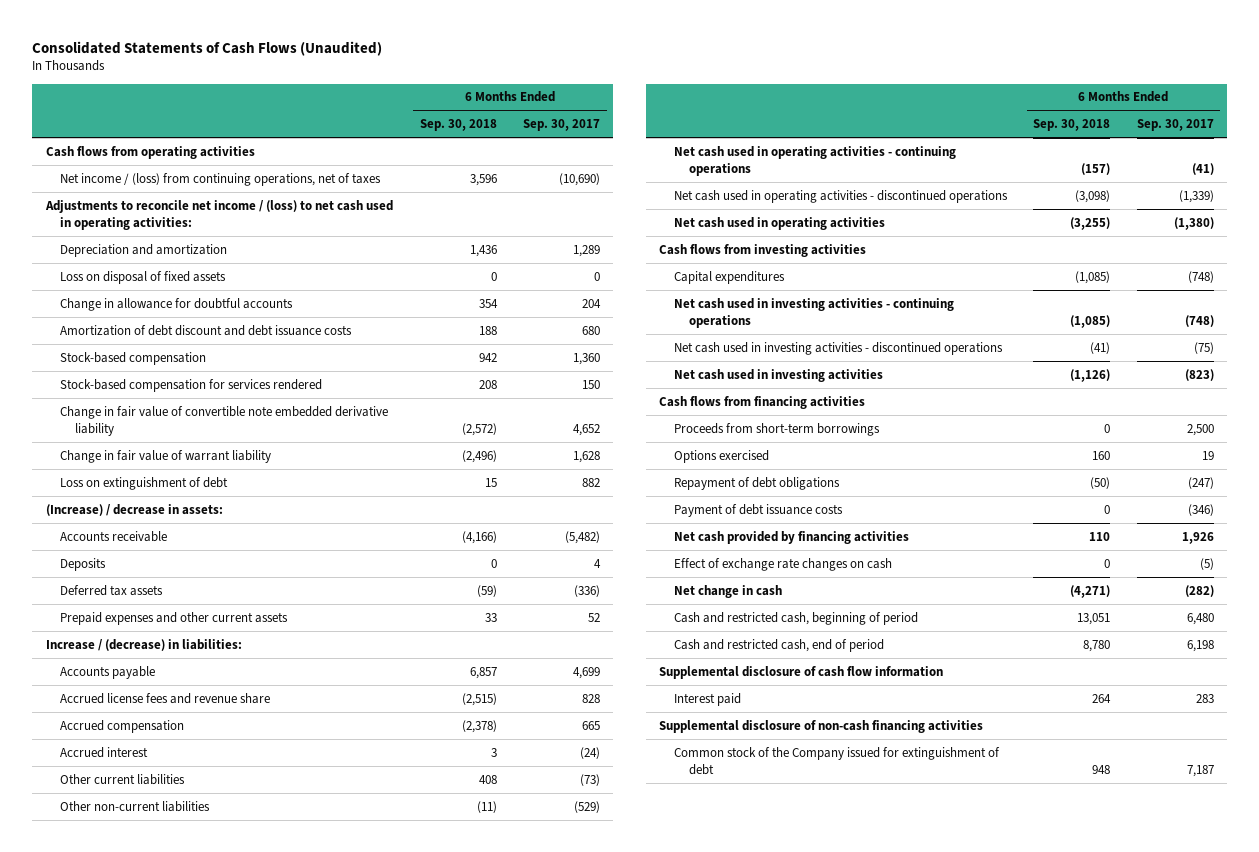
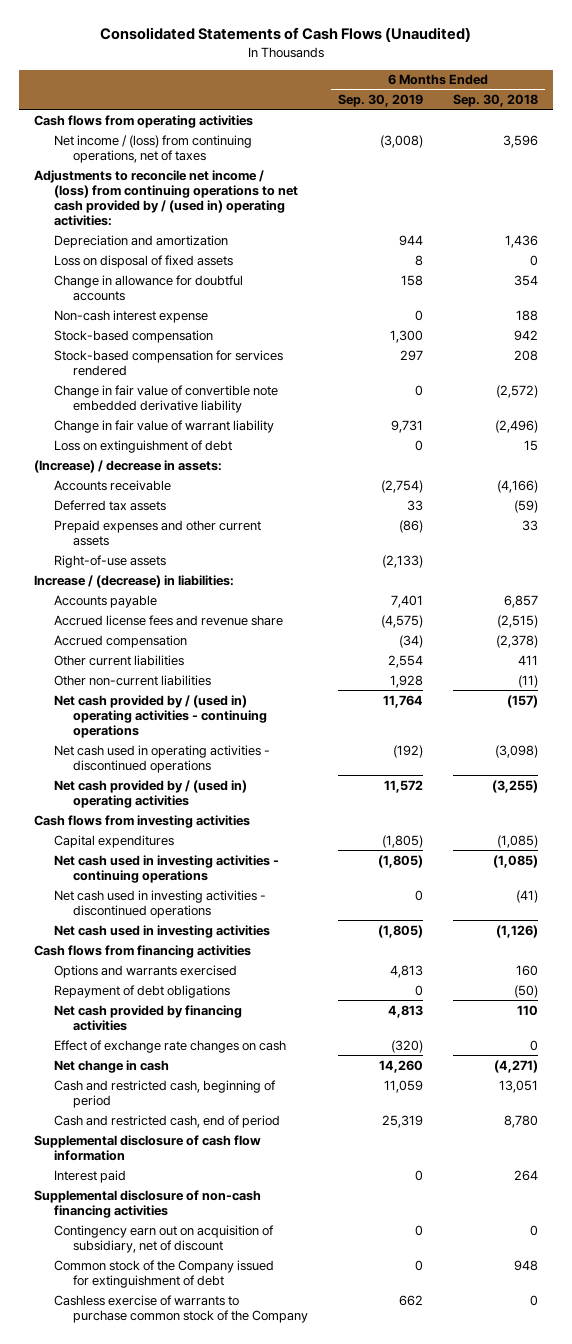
[523,119,601,132] Sep. 30, 2017 -> none
none -> [338,94,424,108] Sep. 30, 2019
[44,199,393,230] Adjustments to reconcile net income / (loss) to net cash used in operating activities: -> [34,169,298,226] Adjustments to reconcile net income / (loss) from continuing operations to net cash provided by / (used in) operating activities:
[60,324,353,336] Amortization of debt discount and debt issuance costs -> [53,309,208,323] Non-cash interest expense
[60,557,107,571] Deposits -> none
none -> [53,554,166,568] Right-of-use assets
[60,746,149,758] Accrued interest -> none
[478,774,497,784] 408 -> [517,654,538,665] 411
[673,145,956,176] Net cash used in operating activities - continuing operations -> [53,694,268,738] Net cash provided by / (used in) operating activities - continuing operations
[673,216,885,230] Net cash used in operating activities -> [53,779,247,808] Net cash provided by / (used in) operating activities
[673,422,880,436] Proceeds from short-term borrowings -> none
[673,449,769,463] Options exercised -> [53,964,237,978] Options and warrants exercised
[673,503,843,517] Payment of debt issuance costs -> none
none -> [53,1224,274,1253] Contingency earn out on acquisition of subsidiary, net of discount
none -> [53,1294,309,1323] Cashless exercise of warrants to purchase common stock of the Company

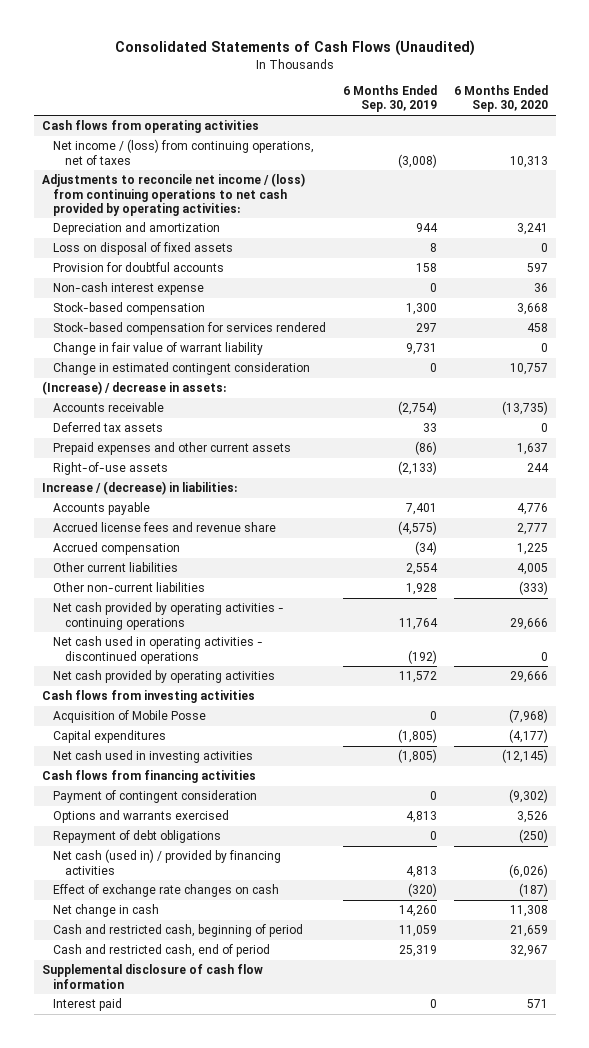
[452,94,538,108] Sep. 30, 2018 -> none
none -> [453,85,548,113] 6 Months Ended Sep. 30, 2020
[34,169,298,226] Adjustments to reconcile net income / (loss) from continuing operations to net cash provided by / (used in) operating activities: -> [41,173,305,216] Adjustments to reconcile net income / (loss) from continuing operations to net cash provided by operating activities:
[53,274,243,301] Change in allowance for doubtful accounts -> [53,262,225,273] Provision for doubtful accounts
[53,384,278,413] Change in fair value of convertible note embedded derivative liability -> none
[53,439,232,453] Loss on extinguishment of debt -> none
none -> [53,362,311,376] Change in estimated contingent consideration
[53,694,268,738] Net cash provided by / (used in) operating activities - continuing operations -> [53,602,285,630] Net cash provided by operating activities - continuing operations
[53,779,247,808] Net cash provided by / (used in) operating activities -> [53,670,276,684] Net cash provided by operating activities
none -> [53,710,207,724] Acquisition of Mobile Posse
[53,854,279,883] Net cash used in investing activities - continuing operations -> none
[53,889,266,918] Net cash used in investing activities - discontinued operations -> none
none -> [53,790,258,804] Payment of contingent consideration
[53,1004,242,1031] Net cash provided by financing activities -> [53,849,282,875] Net cash (used in) / provided by financing activities
[34,1189,262,1218] Supplemental disclosure of non-cash financing activities -> none
[53,1224,274,1253] Contingency earn out on acquisition of subsidiary, net of discount -> none
[53,1259,274,1288] Common stock of the Company issued for extinguishment of debt -> none
[53,1294,309,1323] Cashless exercise of warrants to purchase common stock of the Company -> none

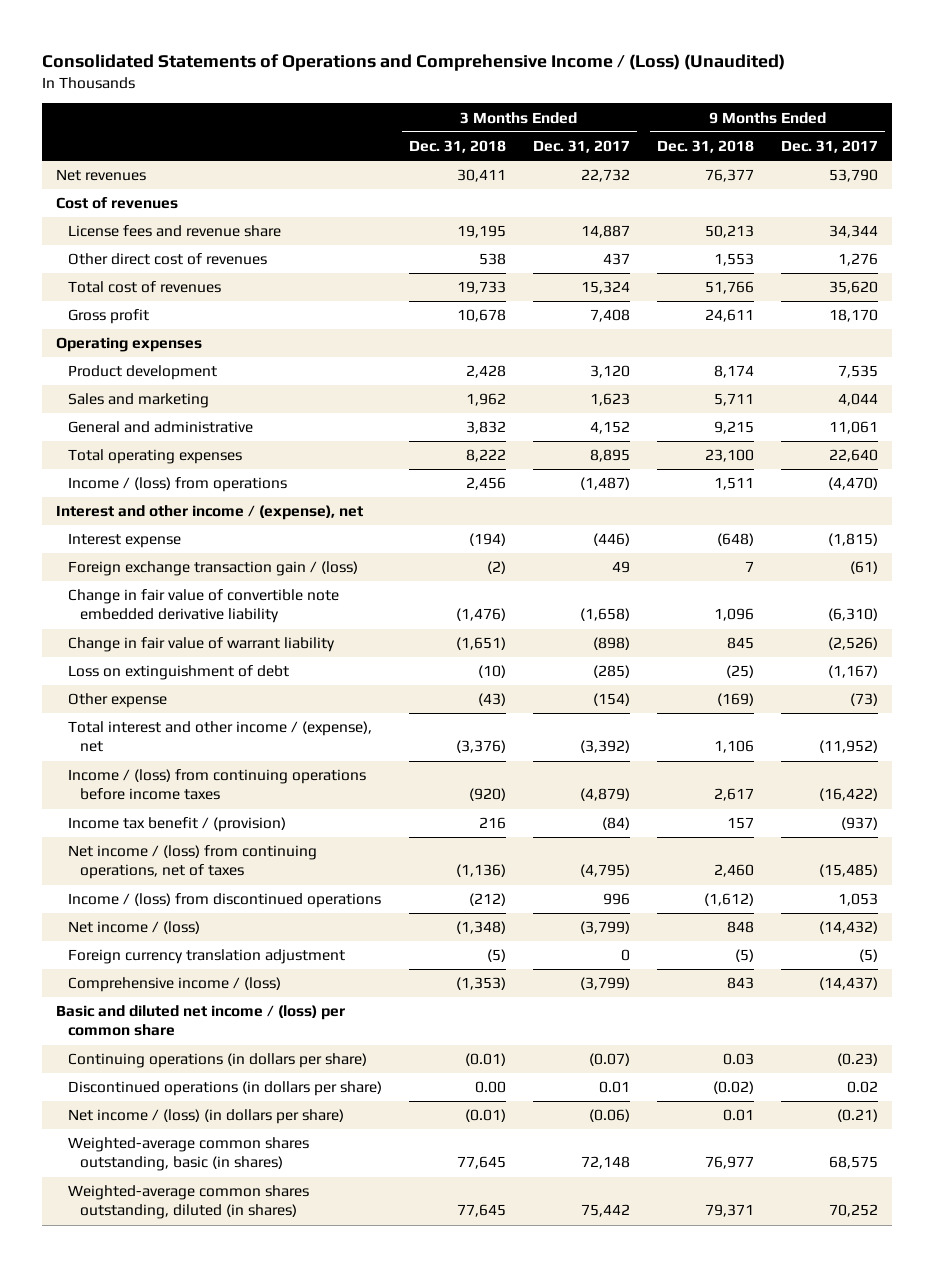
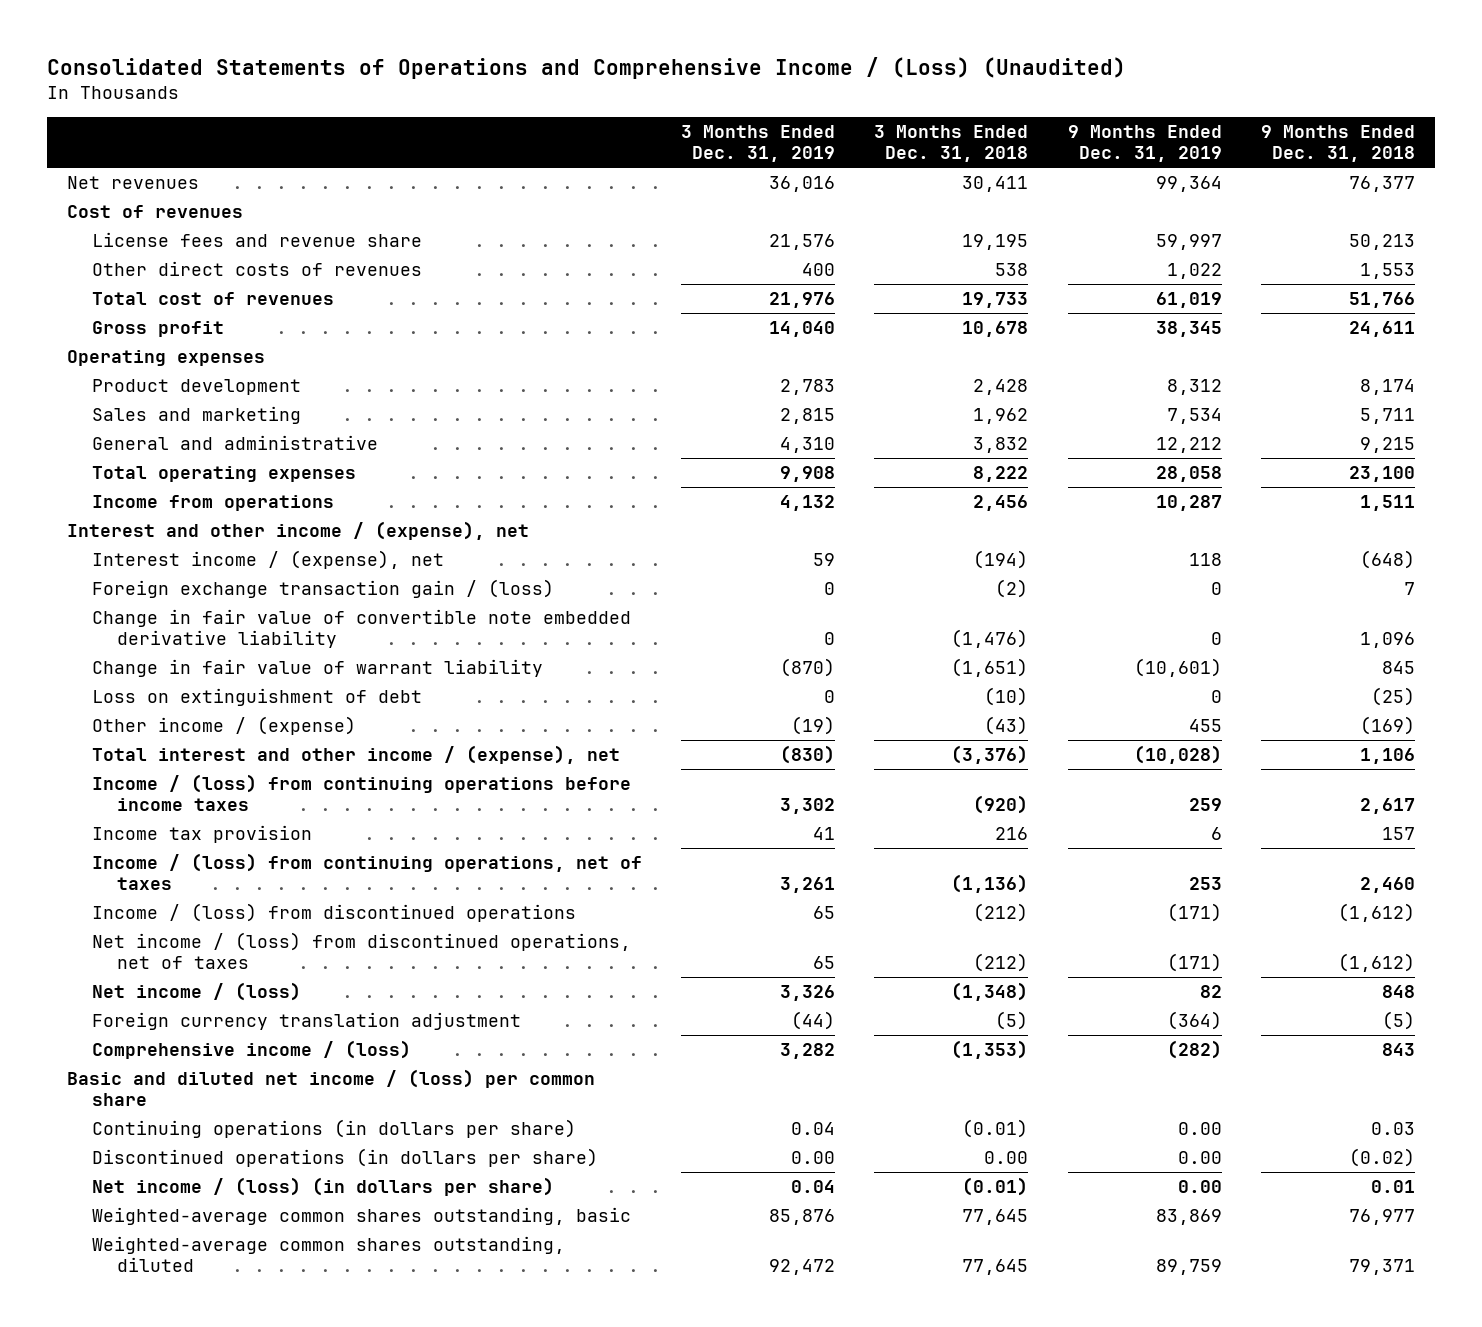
[532,139,630,153] Dec. 31, 2017 -> none
[781,139,879,153] Dec. 31, 2017 -> none
none -> [681,125,836,163] 3 Months Ended Dec. 31, 2019
none -> [1067,125,1222,163] 9 Months Ended Dec. 31, 2019
[67,253,267,266] Other direct cost of revenues -> [91,261,422,277] Other direct costs of revenues
[67,477,287,493] Income / (loss) from operations -> [91,495,334,512] Income from operations
[67,533,181,549] Interest expense -> [91,550,444,570] Interest income / (expense), net
[67,693,167,709] Other expense -> [91,716,356,736] Other income / (expense)
[67,817,286,833] Income tax benefit / (provision) -> [91,825,312,844] Income tax provision
[67,845,317,880] Net income / (loss) from continuing operations, net of taxes -> [91,853,642,891] Income / (loss) from continuing operations, net of taxes
none -> [91,932,631,970] Net income / (loss) from discontinued operations, net of taxes
[67,1137,309,1172] Weighted-average common shares outstanding, basic (in shares) -> [91,1207,631,1226] Weighted-average common shares outstanding, basic
[67,1185,309,1220] Weighted-average common shares outstanding, diluted (in shares) -> [91,1236,565,1273] Weighted-average common shares outstanding, diluted

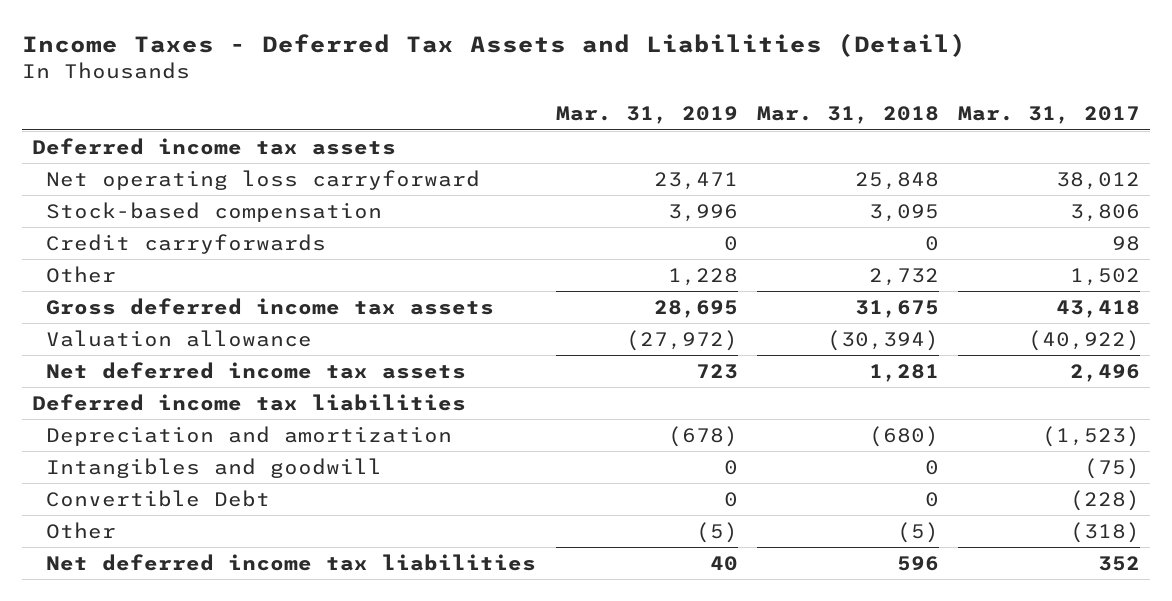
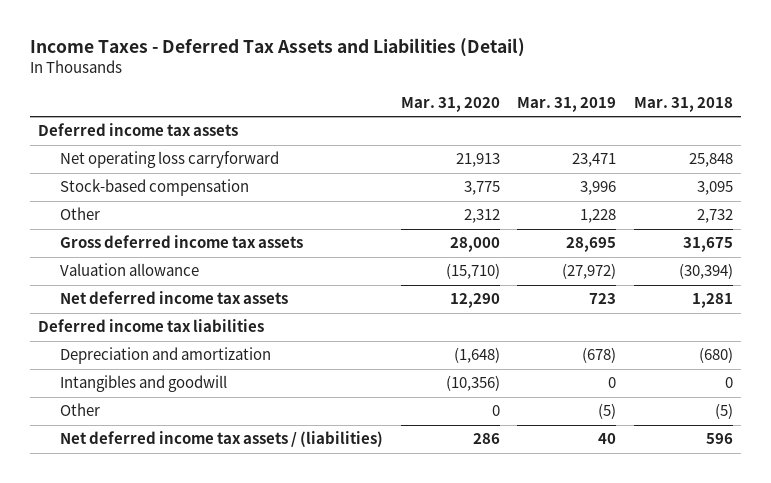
[958,106,1141,125] Mar. 31, 2017 -> none
none -> [400,96,500,112] Mar. 31, 2020
[46,233,327,254] Credit carryforwards -> none
[46,489,271,507] Convertible Debt -> none
[46,553,537,571] Net deferred income tax liabilities -> [60,431,384,448] Net deferred income tax assets / (liabilities)

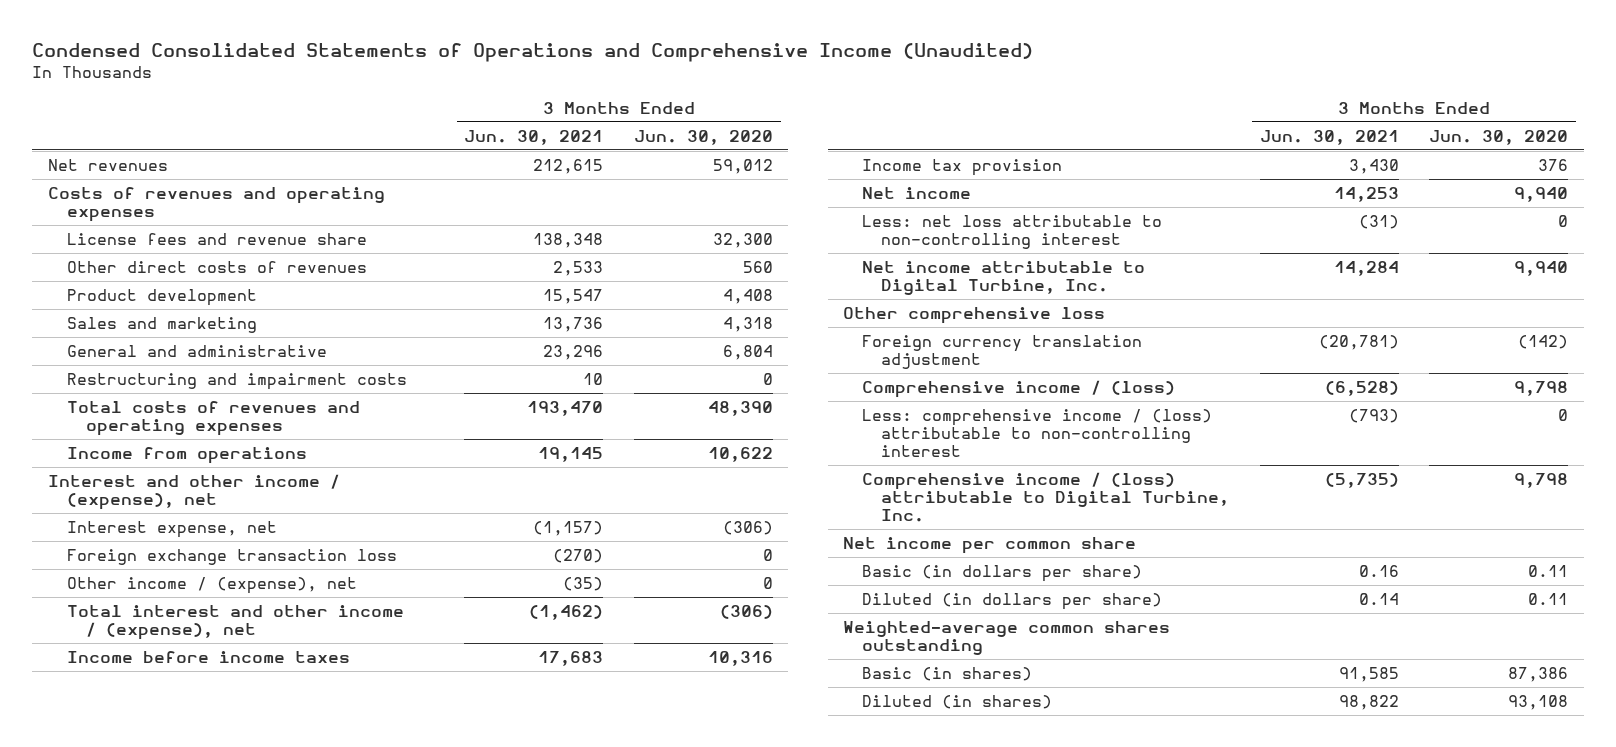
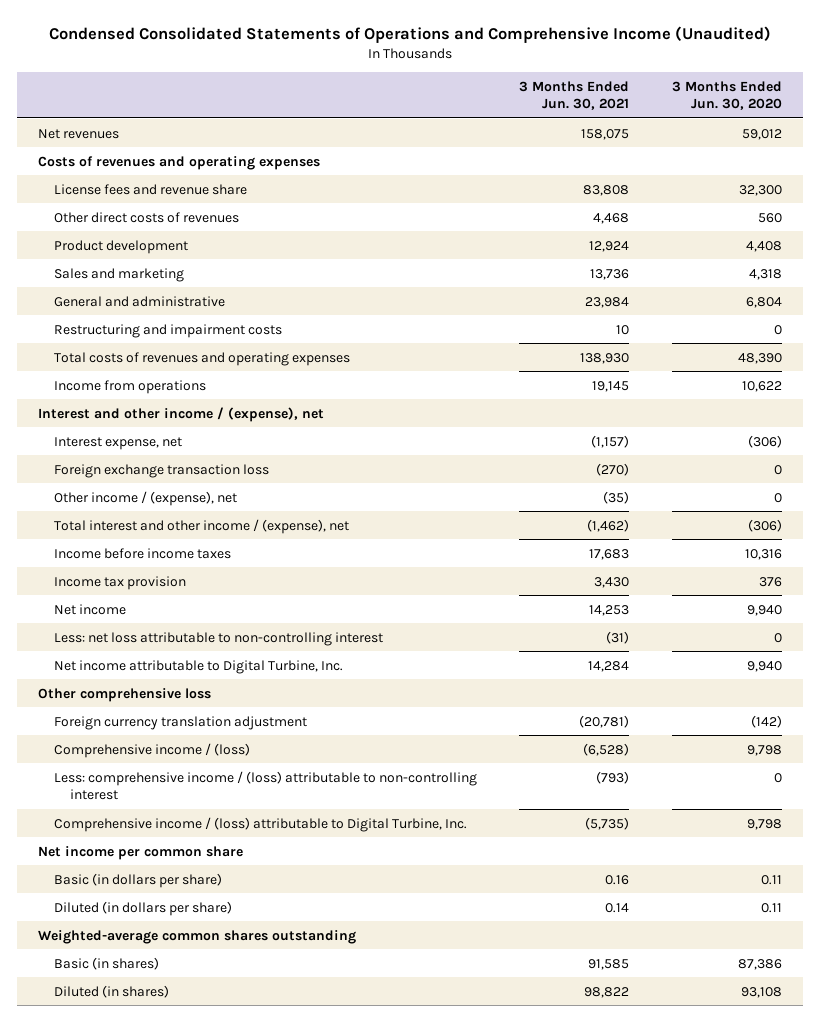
[533,158,604,174] 212,615 -> [581,128,630,140] 158,075
[533,232,604,248] 138,348 -> [583,184,630,196] 83,808
[553,260,604,276] 2,533 -> [593,212,630,224] 4,468
[543,288,604,304] 15,547 -> [589,240,630,252] 12,924
[543,344,604,360] 23,296 -> [585,296,630,308] 23,984
[527,400,604,416] 193,470 -> [580,352,630,364] 138,930

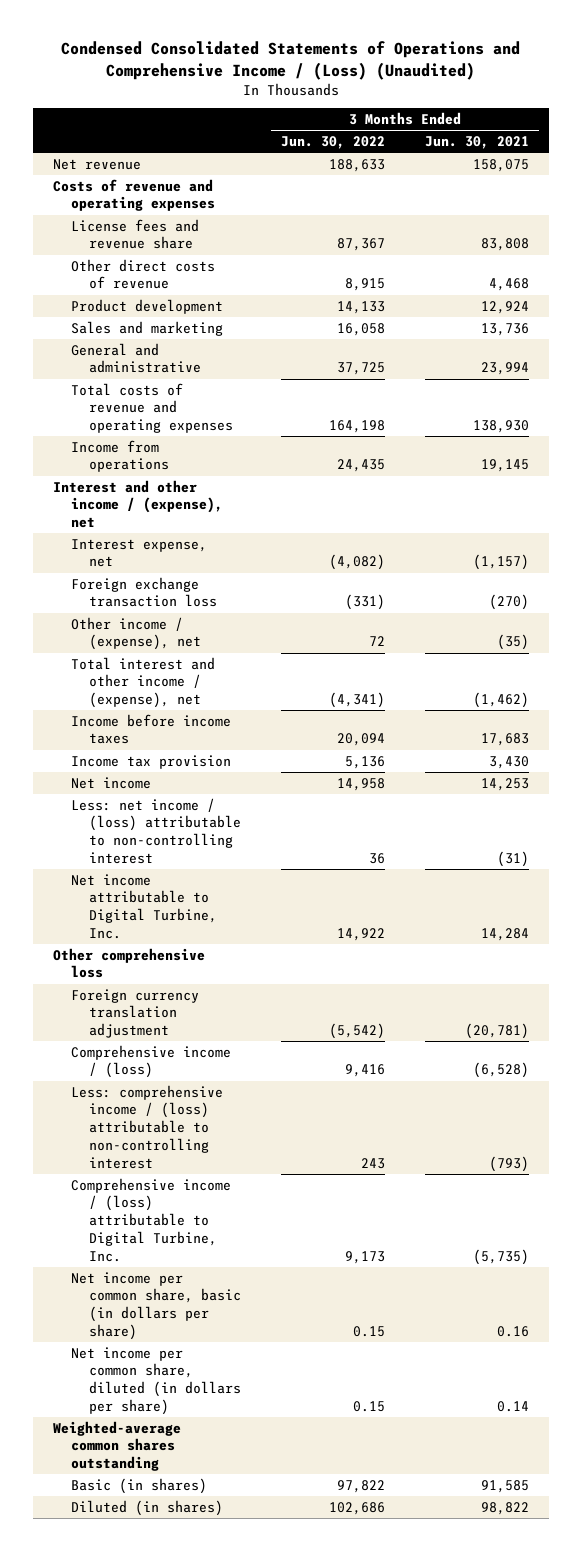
[49,26,772,44] Condensed Consolidated Statements of Operations and Comprehensive Income (Unaudited) -> [61,41,521,80] Condensed Consolidated Statements of Operations and Comprehensive Income / (Loss) (Unaudited)
[671,80,782,111] 3 Months Ended Jun. 30, 2020 -> none
none -> [280,135,385,149] Jun. 30, 2022
[38,128,120,139] Net revenues -> [52,158,141,170] Net revenue
[38,155,321,170] Costs of revenues and operating expenses -> [52,178,215,212] Costs of revenue and operating expenses
[54,211,240,223] Other direct costs of revenues -> [70,258,215,290] Other direct costs of revenue
[54,323,283,338] Restructuring and impairment costs -> none
[585,296,630,308] 23,984 -> [481,362,530,376] 23,994
[54,351,351,366] Total costs of revenues and operating expenses -> [70,382,233,434] Total costs of revenue and operating expenses
[54,631,384,646] Less: net loss attributable to non-controlling interest -> [70,797,241,864] Less: net income / (loss) attributable to non-controlling interest
[38,845,244,860] Net income per common share -> none
[54,872,223,888] Basic (in dollars per share) -> [70,1271,241,1340] Net income per common share, basic (in dollars per share)
[54,900,233,916] Diluted (in dollars per share) -> [70,1346,241,1415] Net income per common share, diluted (in dollars per share)

